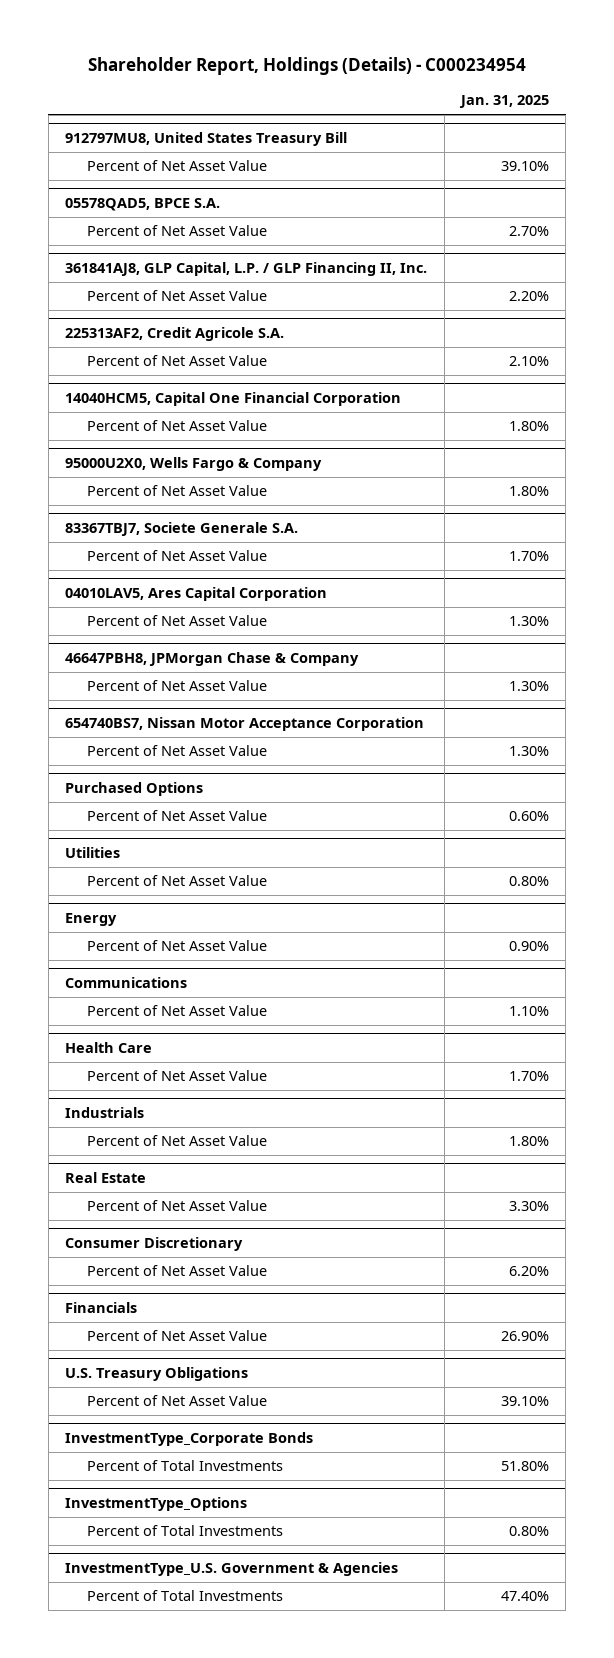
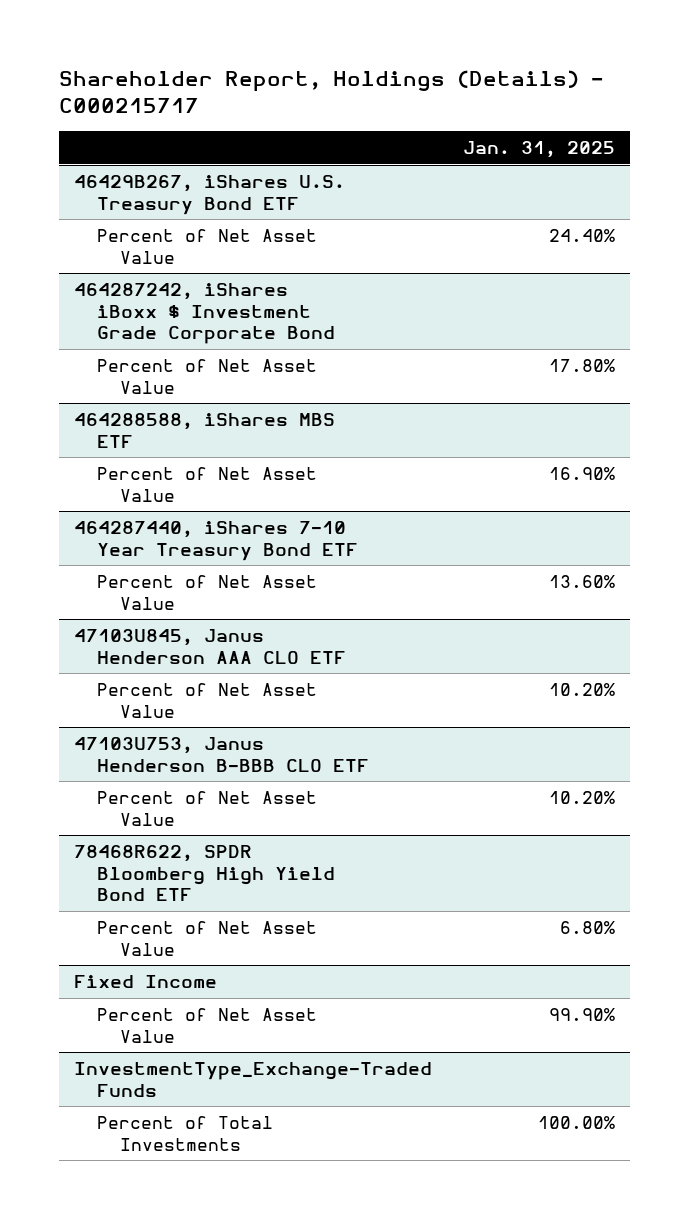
[88,57,527,76] Shareholder Report, Holdings (Details) - C000234954 -> [58,69,603,114] Shareholder Report, Holdings (Details) - C000215717
[65,132,348,147] 912797MU8, United States Treasury Bill -> none
[65,198,221,212] 05578QAD5, BPCE S.A. -> none
[65,262,428,277] 361841AJ8, GLP Capital, L.P. / GLP Financing II, Inc. -> none
[65,327,285,342] 225313AF2, Credit Agricole S.A. -> none
[65,392,402,407] 14040HCM5, Capital One Financial Corporation -> none
[65,457,323,472] 95000U2X0, Wells Fargo & Company -> none
[65,522,299,537] 83367TBJ7, Societe Generale S.A. -> none
[65,587,328,602] 04010LAV5, Ares Capital Corporation -> none
[65,652,360,667] 46647PBH8, JPMorgan Chase & Company -> none
[86,680,267,692] Percent of Net Asset Value -> none
[65,717,425,732] 654740BS7, Nissan Motor Acceptance Corporation -> none
[86,745,267,757] Percent of Net Asset Value -> none
[65,782,204,797] Purchased Options -> none
[86,810,267,822] Percent of Net Asset Value -> none
[65,847,121,859] Utilities -> none
[86,875,267,887] Percent of Net Asset Value -> none
[65,913,118,927] Energy -> none
[86,940,267,952] Percent of Net Asset Value -> none
[65,977,188,989] Communications -> none
[86,1005,267,1017] Percent of Net Asset Value -> none
[65,1042,153,1054] Health Care -> none
[86,1070,267,1082] Percent of Net Asset Value -> none
[65,1107,145,1119] Industrials -> none
[86,1135,267,1147] Percent of Net Asset Value -> none
[65,1172,147,1184] Real Estate -> none
[86,1200,267,1212] Percent of Net Asset Value -> none
[65,1237,244,1252] Consumer Discretionary -> none
[86,1265,267,1277] Percent of Net Asset Value -> none
[65,1302,138,1314] Financials -> none
[86,1330,267,1342] Percent of Net Asset Value -> none
[65,1367,249,1382] U.S. Treasury Obligations -> none
[86,1395,267,1407] Percent of Net Asset Value -> none
[65,1432,314,1447] InvestmentType_Corporate Bonds -> none
[65,1497,248,1512] InvestmentType_Options -> none
[86,1525,283,1537] Percent of Total Investments -> none
[65,1562,399,1577] InvestmentType_U.S. Government & Agencies -> none
[86,1590,283,1602] Percent of Total Investments -> none
none -> [74,175,346,215] 46429B267, iShares U.S. Treasury Bond ETF
[500,161,549,172] 39.10% -> [549,229,616,243] 24.40%
none -> [74,283,336,345] 464287242, iShares iBoxx $ Investment Grade Corporate Bond
[508,226,549,237] 2.70% -> [549,359,616,373] 17.80%
none -> [74,413,336,448] 464288588, iShares MBS ETF
[508,291,549,302] 2.20% -> [549,467,616,481] 16.90%
none -> [74,521,359,561] 464287440, iShares 7-10 Year Treasury Bond ETF
[508,356,549,367] 2.10% -> [549,575,616,589] 13.60%
none -> [74,629,347,664] 47103U845, Janus Henderson AAA CLO ETF
[508,421,549,432] 1.80% -> [549,683,616,697] 10.20%
none -> [74,737,370,772] 47103U753, Janus Henderson B-BBB CLO ETF
[508,486,549,497] 1.80% -> [549,791,616,805] 10.20%
none -> [74,845,336,902] 78468R622, SPDR Bloomberg High Yield Bond ETF
[508,551,549,562] 1.70% -> [560,921,616,935] 6.80%
none -> [74,975,218,989] Fixed Income
[508,616,549,627] 1.30% -> [549,1008,616,1022] 99.90%
none -> [74,1062,433,1097] InvestmentType_Exchange-Traded Funds
[500,1461,549,1472] 51.80% -> [538,1116,616,1130] 100.00%

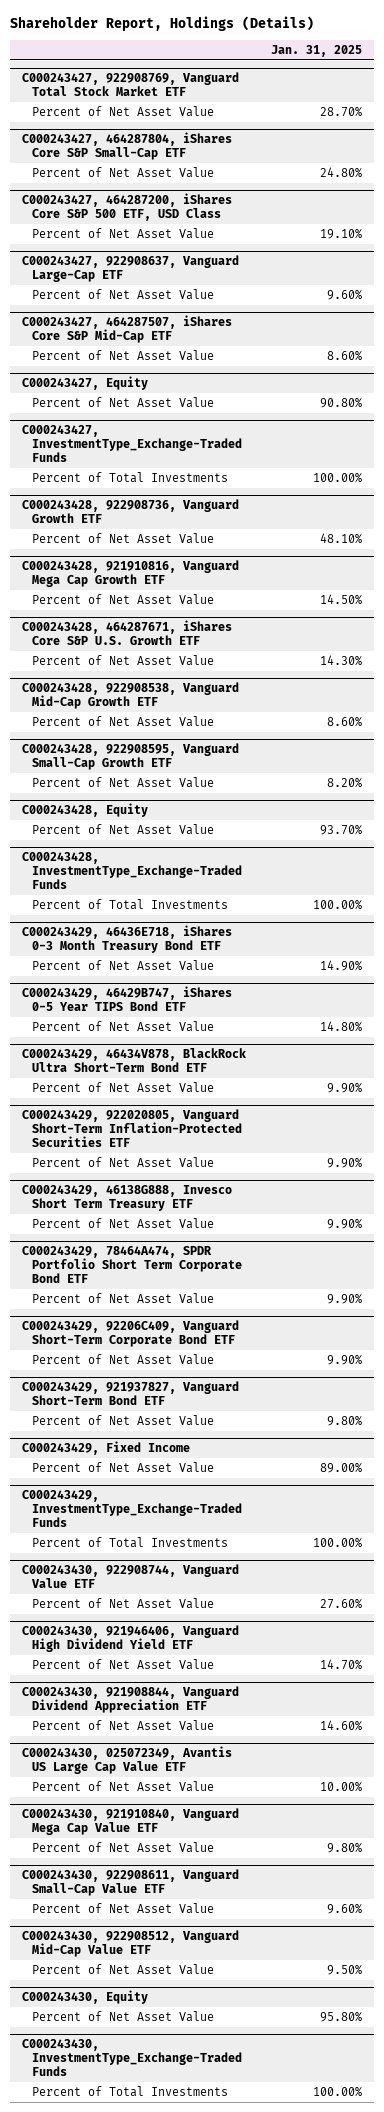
[58,69,603,114] Shareholder Report, Holdings (Details) - C000215717 -> [10,16,315,32] Shareholder Report, Holdings (Details)
[74,175,346,215] 46429B267, iShares U.S. Treasury Bond ETF -> none
[74,283,336,345] 464287242, iShares iBoxx $ Investment Grade Corporate Bond -> none
[74,413,336,448] 464288588, iShares MBS ETF -> none
[74,521,359,561] 464287440, iShares 7-10 Year Treasury Bond ETF -> none
[74,629,347,664] 47103U845, Janus Henderson AAA CLO ETF -> none
[74,737,370,772] 47103U753, Janus Henderson B-BBB CLO ETF -> none
[74,845,336,902] 78468R622, SPDR Bloomberg High Yield Bond ETF -> none
[97,921,318,956] Percent of Net Asset Value -> none
[74,975,218,989] Fixed Income -> none
[97,1008,318,1043] Percent of Net Asset Value -> none
none -> [22,72,240,97] C000243427, 922908769, Vanguard Total Stock Market ETF
[549,229,616,243] 24.40% -> [319,107,362,118] 28.70%
none -> [22,132,233,161] C000243427, 464287804, iShares Core S&P Small-Cap ETF
[549,359,616,373] 17.80% -> [319,167,362,179] 24.80%
none -> [22,193,233,222] C000243427, 464287200, iShares Core S&P 500 ETF, USD Class
[549,467,616,481] 16.90% -> [319,229,362,240] 19.10%
none -> [22,255,240,283] C000243427, 922908637, Vanguard Large-Cap ETF
[549,575,616,589] 13.60% -> [326,290,362,301] 9.60%
none -> [22,315,233,344] C000243427, 464287507, iShares Core S&P Mid-Cap ETF
[549,683,616,697] 10.20% -> [326,351,362,362] 8.60%
none -> [22,376,149,391] C000243427, Equity
[549,791,616,805] 10.20% -> [319,398,362,409] 90.80%
[74,1062,433,1097] InvestmentType_Exchange-Traded Funds -> [22,425,242,463] C000243427, InvestmentType_Exchange-Traded Funds
none -> [22,499,240,524] C000243428, 922908736, Vanguard Growth ETF
none -> [31,533,214,545] Percent of Net Asset Value
none -> [22,560,240,588] C000243428, 921910816, Vanguard Mega Cap Growth ETF
none -> [31,594,214,606] Percent of Net Asset Value
none -> [22,620,233,646] C000243428, 464287671, iShares Core S&P U.S. Growth ETF
none -> [31,655,214,667] Percent of Net Asset Value
none -> [22,682,240,710] C000243428, 922908538, Vanguard Mid-Cap Growth ETF
none -> [31,716,214,728] Percent of Net Asset Value
none -> [22,743,240,771] C000243428, 922908595, Vanguard Small-Cap Growth ETF
none -> [31,777,214,789] Percent of Net Asset Value
none -> [22,803,149,818] C000243428, Equity
none -> [31,824,214,836] Percent of Net Asset Value
none -> [22,852,242,890] C000243428, InvestmentType_Exchange-Traded Funds
none -> [31,899,228,911] Percent of Total Investments
none -> [22,925,233,954] C000243429, 46436E718, iShares 0-3 Month Treasury Bond ETF
none -> [31,960,214,972] Percent of Net Asset Value
none -> [22,986,233,1012] C000243429, 46429B747, iShares 0-5 Year TIPS Bond ETF
none -> [31,1021,214,1033] Percent of Net Asset Value
none -> [22,1048,247,1073] C000243429, 46434V878, BlackRock Ultra Short-Term Bond ETF
none -> [31,1082,214,1094] Percent of Net Asset Value
none -> [22,1109,242,1148] C000243429, 922020805, Vanguard Short-Term Inflation-Protected Securities ETF
none -> [31,1157,214,1169] Percent of Net Asset Value
none -> [22,1185,233,1212] C000243429, 46138G888, Invesco Short Term Treasury ETF
none -> [31,1218,214,1230] Percent of Net Asset Value
none -> [22,1246,242,1284] C000243429, 78464A474, SPDR Portfolio Short Term Corporate Bond ETF
none -> [31,1293,214,1305] Percent of Net Asset Value
none -> [22,1320,240,1348] C000243429, 92206C409, Vanguard Short-Term Corporate Bond ETF
none -> [31,1354,214,1366] Percent of Net Asset Value
none -> [22,1381,240,1406] C000243429, 921937827, Vanguard Short-Term Bond ETF
none -> [31,1415,214,1427] Percent of Net Asset Value
none -> [22,1441,191,1456] C000243429, Fixed Income
none -> [31,1462,214,1474] Percent of Net Asset Value
none -> [22,1490,242,1528] C000243429, InvestmentType_Exchange-Traded Funds
none -> [31,1537,228,1549] Percent of Total Investments
none -> [22,1564,240,1589] C000243430, 922908744, Vanguard Value ETF
none -> [31,1598,214,1610] Percent of Net Asset Value
none -> [22,1625,240,1653] C000243430, 921946406, Vanguard High Dividend Yield ETF
none -> [31,1659,214,1671] Percent of Net Asset Value
none -> [22,1686,240,1714] C000243430, 921908844, Vanguard Dividend Appreciation ETF
none -> [31,1720,214,1732] Percent of Net Asset Value
none -> [22,1746,233,1775] C000243430, 025072349, Avantis US Large Cap Value ETF
none -> [31,1781,214,1793] Percent of Net Asset Value
none -> [22,1808,240,1836] C000243430, 921910840, Vanguard Mega Cap Value ETF
none -> [31,1842,214,1854] Percent of Net Asset Value
none -> [22,1869,240,1897] C000243430, 922908611, Vanguard Small-Cap Value ETF
none -> [31,1903,214,1915] Percent of Net Asset Value
none -> [22,1930,240,1958] C000243430, 922908512, Vanguard Mid-Cap Value ETF
none -> [31,1964,214,1976] Percent of Net Asset Value
none -> [22,1990,149,2005] C000243430, Equity
none -> [31,2011,214,2023] Percent of Net Asset Value
none -> [22,2039,242,2077] C000243430, InvestmentType_Exchange-Traded Funds
none -> [31,2086,228,2098] Percent of Total Investments

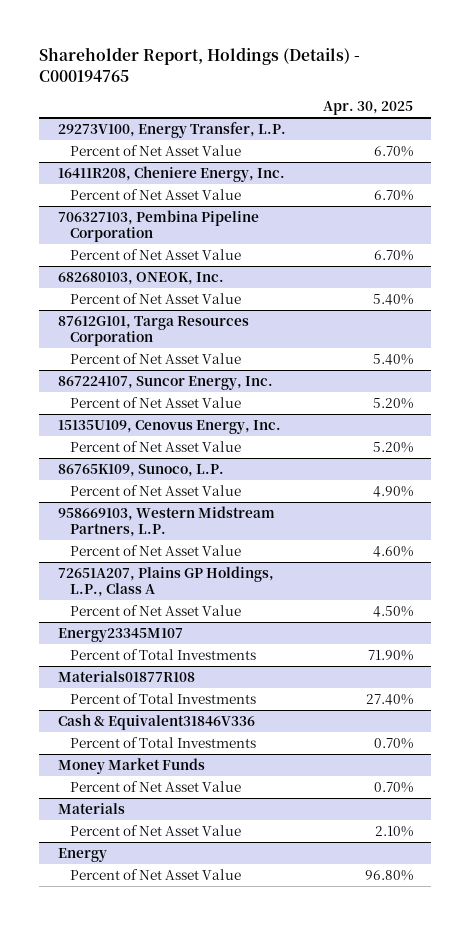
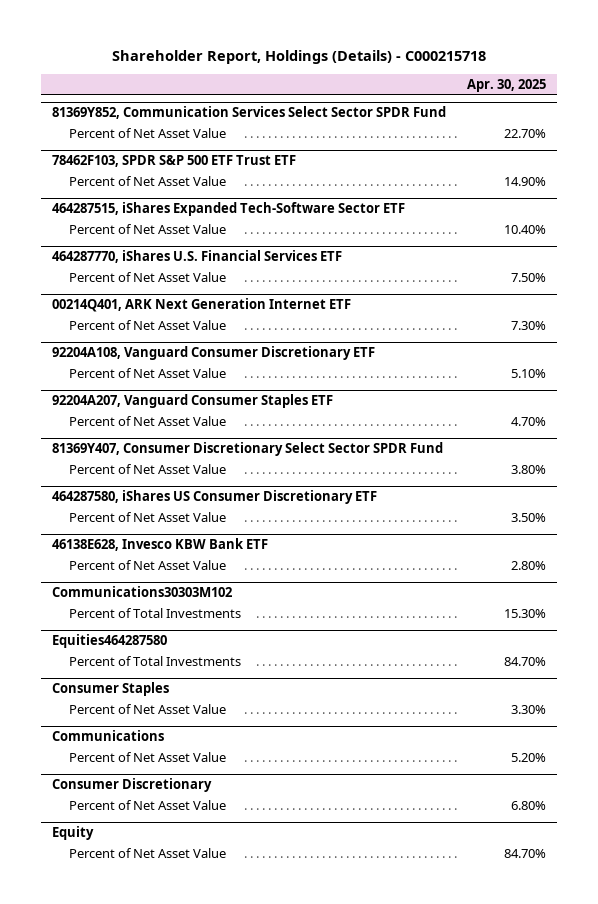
[39,46,361,82] Shareholder Report, Holdings (Details) - C000194765 -> [112,50,487,65] Shareholder Report, Holdings (Details) - C000215718
[57,121,286,138] 29273V100, Energy Transfer, L.P. -> none
[57,165,285,182] 16411R208, Cheniere Energy, Inc. -> none
[57,209,259,243] 706327103, Pembina Pipeline Corporation -> none
[57,271,224,285] 682680103, ONEOK, Inc. -> none
[57,315,249,347] 87612G101, Targa Resources Corporation -> none
[57,375,273,390] 867224107, Suncor Energy, Inc. -> none
[57,419,281,434] 15135U109, Cenovus Energy, Inc. -> none
none -> [52,106,447,120] 81369Y852, Communication Services Select Sector SPDR Fund
[373,145,413,157] 6.70% -> [504,128,547,138] 22.70%
none -> [52,155,297,168] 78462F103, SPDR S&P 500 ETF Trust ETF
[373,189,413,201] 6.70% -> [504,176,547,186] 14.90%
none -> [52,202,406,217] 464287515, iShares Expanded Tech-Software Sector ETF
[373,249,413,261] 6.70% -> [504,224,547,234] 10.40%
none -> [52,250,343,264] 464287770, iShares U.S. Financial Services ETF
[372,293,413,305] 5.40% -> [511,272,547,282] 7.50%
none -> [52,298,352,313] 00214Q401, ARK Next Generation Internet ETF
[372,353,413,365] 5.40% -> [511,320,547,330] 7.30%
none -> [52,346,376,361] 92204A108, Vanguard Consumer Discretionary ETF
[372,397,413,409] 5.20% -> [511,368,547,378] 5.10%
none -> [52,394,334,409] 92204A207, Vanguard Consumer Staples ETF
none -> [69,415,227,426] Percent of Net Asset Value
none -> [52,442,444,457] 81369Y407, Consumer Discretionary Select Sector SPDR Fund
none -> [69,463,227,474] Percent of Net Asset Value
none -> [52,490,378,505] 464287580, iShares US Consumer Discretionary ETF
none -> [69,511,227,522] Percent of Net Asset Value
none -> [52,538,269,552] 46138E628, Invesco KBW Bank ETF
none -> [69,559,227,570] Percent of Net Asset Value
none -> [52,586,233,598] Communications30303M102
none -> [69,607,242,618] Percent of Total Investments
none -> [52,634,168,649] Equities464287580
none -> [69,655,242,666] Percent of Total Investments
none -> [52,682,170,697] Consumer Staples
none -> [69,703,227,714] Percent of Net Asset Value
none -> [52,730,165,742] Communications
[57,463,224,477] 86765K109, Sunoco, L.P. -> none
[57,505,275,538] 958669103, Western Midstream Partners, L.P. -> none
[57,565,274,598] 72651A207, Plains GP Holdings, L.P., Class A -> none
[69,604,241,616] Percent of Net Asset Value -> none
[57,627,183,642] Energy23345M107 -> none
[69,648,256,660] Percent of Total Investments -> none
[57,670,195,682] Materials01877R108 -> none
[69,692,256,704] Percent of Total Investments -> none
[57,713,255,730] Cash & Equivalent31846V336 -> none
[69,736,256,748] Percent of Total Investments -> none
[57,757,205,774] Money Market Funds -> none
[69,780,241,792] Percent of Net Asset Value -> none
[57,802,125,814] Materials -> none
[69,824,241,836] Percent of Net Asset Value -> none
[57,847,107,862] Energy -> none
[69,868,241,880] Percent of Net Asset Value -> none
none -> [52,778,213,793] Consumer Discretionary
[372,485,413,497] 4.90% -> [511,800,547,810] 6.80%
none -> [52,826,95,841] Equity
[372,545,413,557] 4.60% -> [504,848,547,858] 84.70%

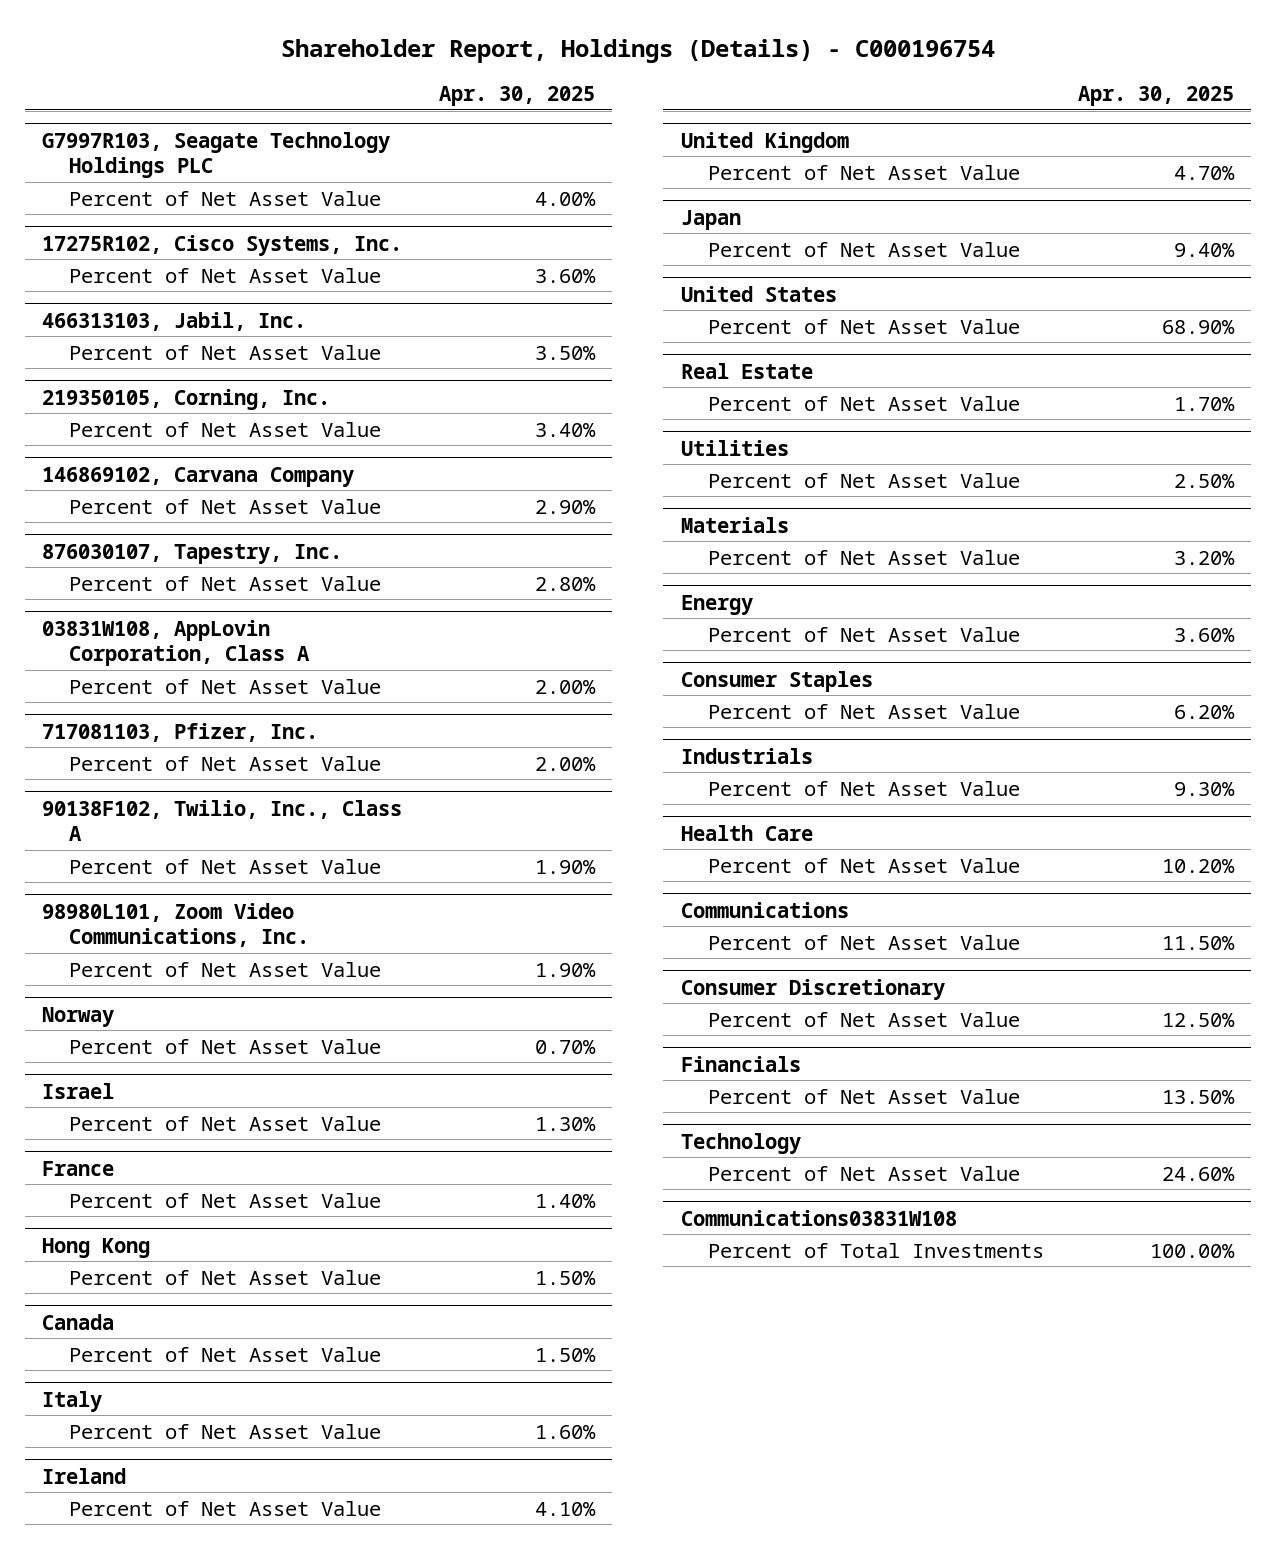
[112,50,487,65] Shareholder Report, Holdings (Details) - C000215718 -> [280,38,995,63] Shareholder Report, Holdings (Details) - C000196754
[52,106,447,120] 81369Y852, Communication Services Select Sector SPDR Fund -> none
[52,155,297,168] 78462F103, SPDR S&P 500 ETF Trust ETF -> none
[52,202,406,217] 464287515, iShares Expanded Tech-Software Sector ETF -> none
[69,223,227,234] Percent of Net Asset Value -> none
[52,250,343,264] 464287770, iShares U.S. Financial Services ETF -> none
[69,271,227,282] Percent of Net Asset Value -> none
[52,298,352,313] 00214Q401, ARK Next Generation Internet ETF -> none
[69,319,227,330] Percent of Net Asset Value -> none
[52,346,376,361] 92204A108, Vanguard Consumer Discretionary ETF -> none
[69,367,227,378] Percent of Net Asset Value -> none
[52,394,334,409] 92204A207, Vanguard Consumer Staples ETF -> none
[69,415,227,426] Percent of Net Asset Value -> none
[52,442,444,457] 81369Y407, Consumer Discretionary Select Sector SPDR Fund -> none
[69,463,227,474] Percent of Net Asset Value -> none
[52,490,378,505] 464287580, iShares US Consumer Discretionary ETF -> none
none -> [41,131,390,179] G7997R103, Seagate Technology Holdings PLC
[504,128,547,138] 22.70% -> [534,191,596,206] 4.00%
none -> [41,234,402,256] 17275R102, Cisco Systems, Inc.
[504,176,547,186] 14.90% -> [534,268,596,283] 3.60%
none -> [41,311,306,331] 466313103, Jabil, Inc.
[52,538,269,552] 46138E628, Invesco KBW Bank ETF -> none
none -> [41,388,330,410] 219350105, Corning, Inc.
none -> [68,421,381,437] Percent of Net Asset Value
none -> [41,466,354,487] 146869102, Carvana Company
none -> [68,498,381,514] Percent of Net Asset Value
none -> [41,543,342,564] 876030107, Tapestry, Inc.
[52,586,233,598] Communications30303M102 -> none
[69,607,242,618] Percent of Total Investments -> none
[52,634,168,649] Equities464287580 -> none
[69,655,242,666] Percent of Total Investments -> none
none -> [41,619,310,667] 03831W108, AppLovin Corporation, Class A
none -> [68,678,381,694] Percent of Net Asset Value
none -> [41,722,318,742] 717081103, Pfizer, Inc.
none -> [68,755,381,771] Percent of Net Asset Value
none -> [41,799,402,842] 90138F102, Twilio, Inc., Class A
none -> [68,858,381,874] Percent of Net Asset Value
none -> [41,902,309,948] 98980L101, Zoom Video Communications, Inc.
none -> [68,961,381,977] Percent of Net Asset Value
none -> [41,1006,114,1027] Norway
none -> [68,1038,381,1054] Percent of Net Asset Value
none -> [41,1082,114,1099] Israel
none -> [68,1115,381,1131] Percent of Net Asset Value
none -> [41,1160,114,1176] France
none -> [68,1192,381,1208] Percent of Net Asset Value
none -> [41,1237,150,1258] Hong Kong
none -> [68,1269,381,1285] Percent of Net Asset Value
none -> [41,1313,114,1330] Canada
none -> [68,1346,381,1362] Percent of Net Asset Value
none -> [41,1390,102,1412] Italy
none -> [68,1423,381,1439] Percent of Net Asset Value
none -> [41,1467,126,1484] Ireland
none -> [68,1500,381,1516] Percent of Net Asset Value
none -> [680,131,849,153] United Kingdom
none -> [707,164,1020,180] Percent of Net Asset Value
none -> [680,209,741,230] Japan
none -> [707,241,1020,257] Percent of Net Asset Value
none -> [680,285,837,302] United States
none -> [707,318,1020,334] Percent of Net Asset Value
none -> [680,362,813,379] Real Estate
none -> [707,395,1020,411] Percent of Net Asset Value
none -> [680,439,789,456] Utilities
none -> [707,472,1020,488] Percent of Net Asset Value
none -> [680,516,789,533] Materials
none -> [707,549,1020,565] Percent of Net Asset Value
none -> [680,594,753,615] Energy
none -> [707,626,1020,642] Percent of Net Asset Value
[511,704,547,714] 3.30% -> [1173,704,1235,719] 6.20%
none -> [680,747,813,764] Industrials
none -> [707,780,1020,796] Percent of Net Asset Value
none -> [680,824,813,841] Health Care
none -> [707,857,1020,873] Percent of Net Asset Value
[511,752,547,762] 5.20% -> [1161,935,1235,950] 11.50%
[52,826,95,841] Equity -> none
[511,800,547,810] 6.80% -> [1161,1012,1235,1027] 12.50%
none -> [680,1055,801,1072] Financials
[504,848,547,858] 84.70% -> [1161,1089,1235,1104] 13.50%
none -> [680,1132,801,1154] Technology
none -> [707,1165,1020,1181] Percent of Net Asset Value
none -> [680,1209,957,1226] Communications03831W108
none -> [707,1242,1044,1258] Percent of Total Investments

